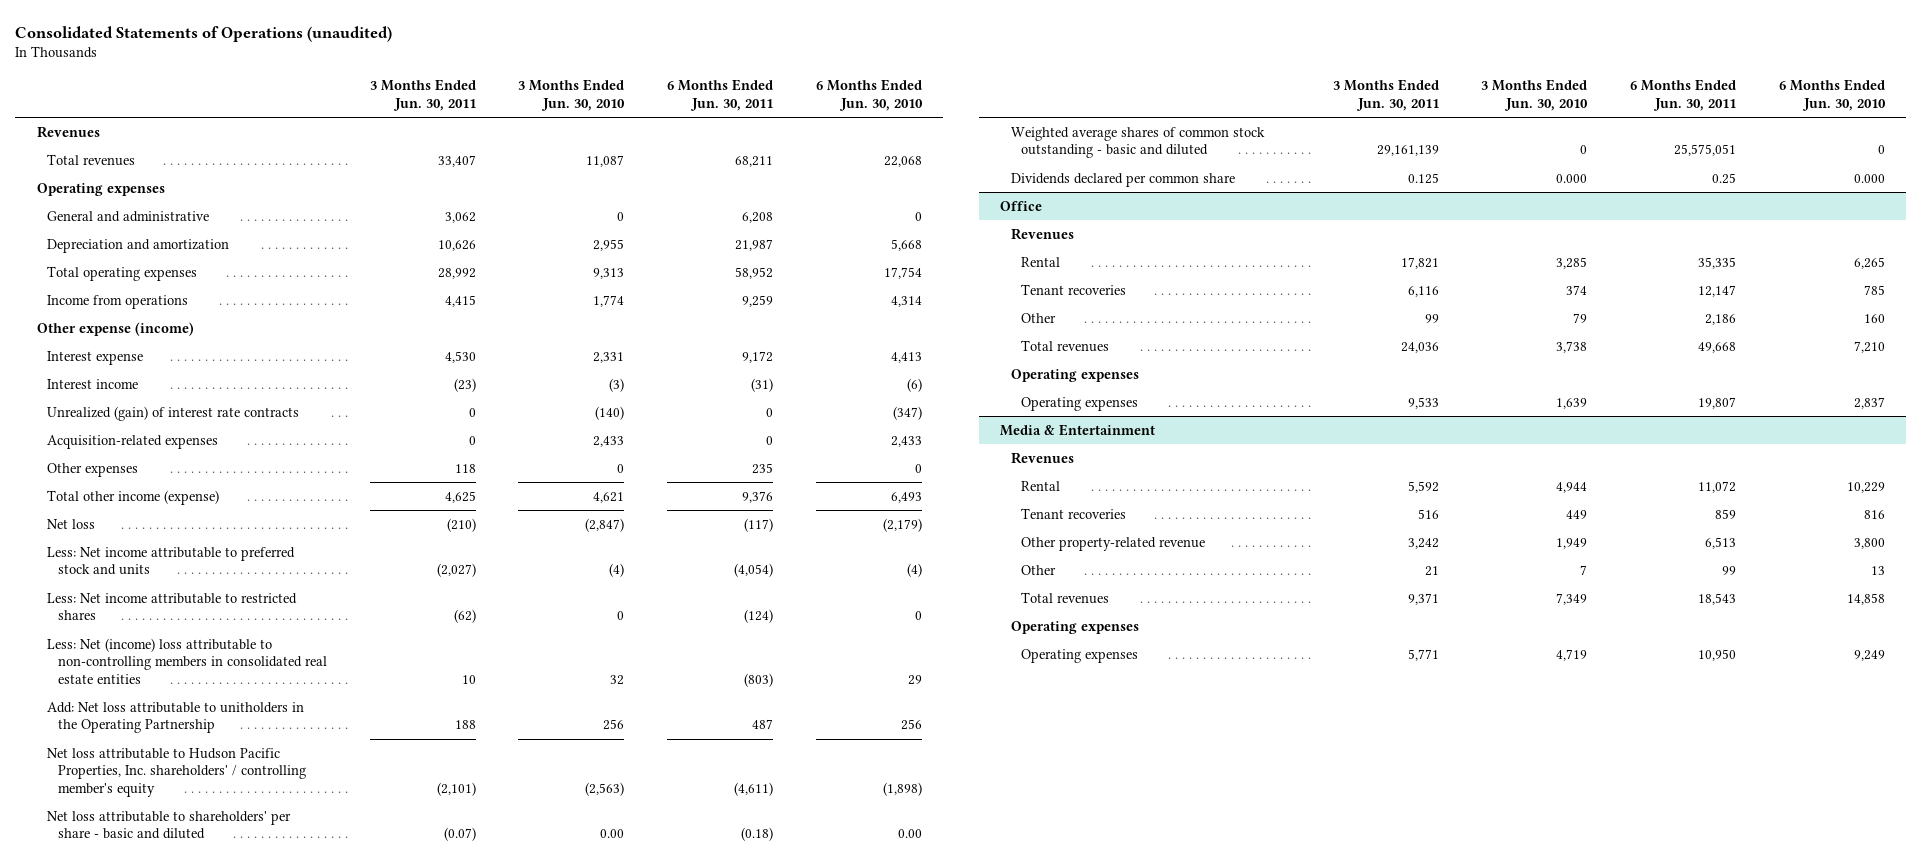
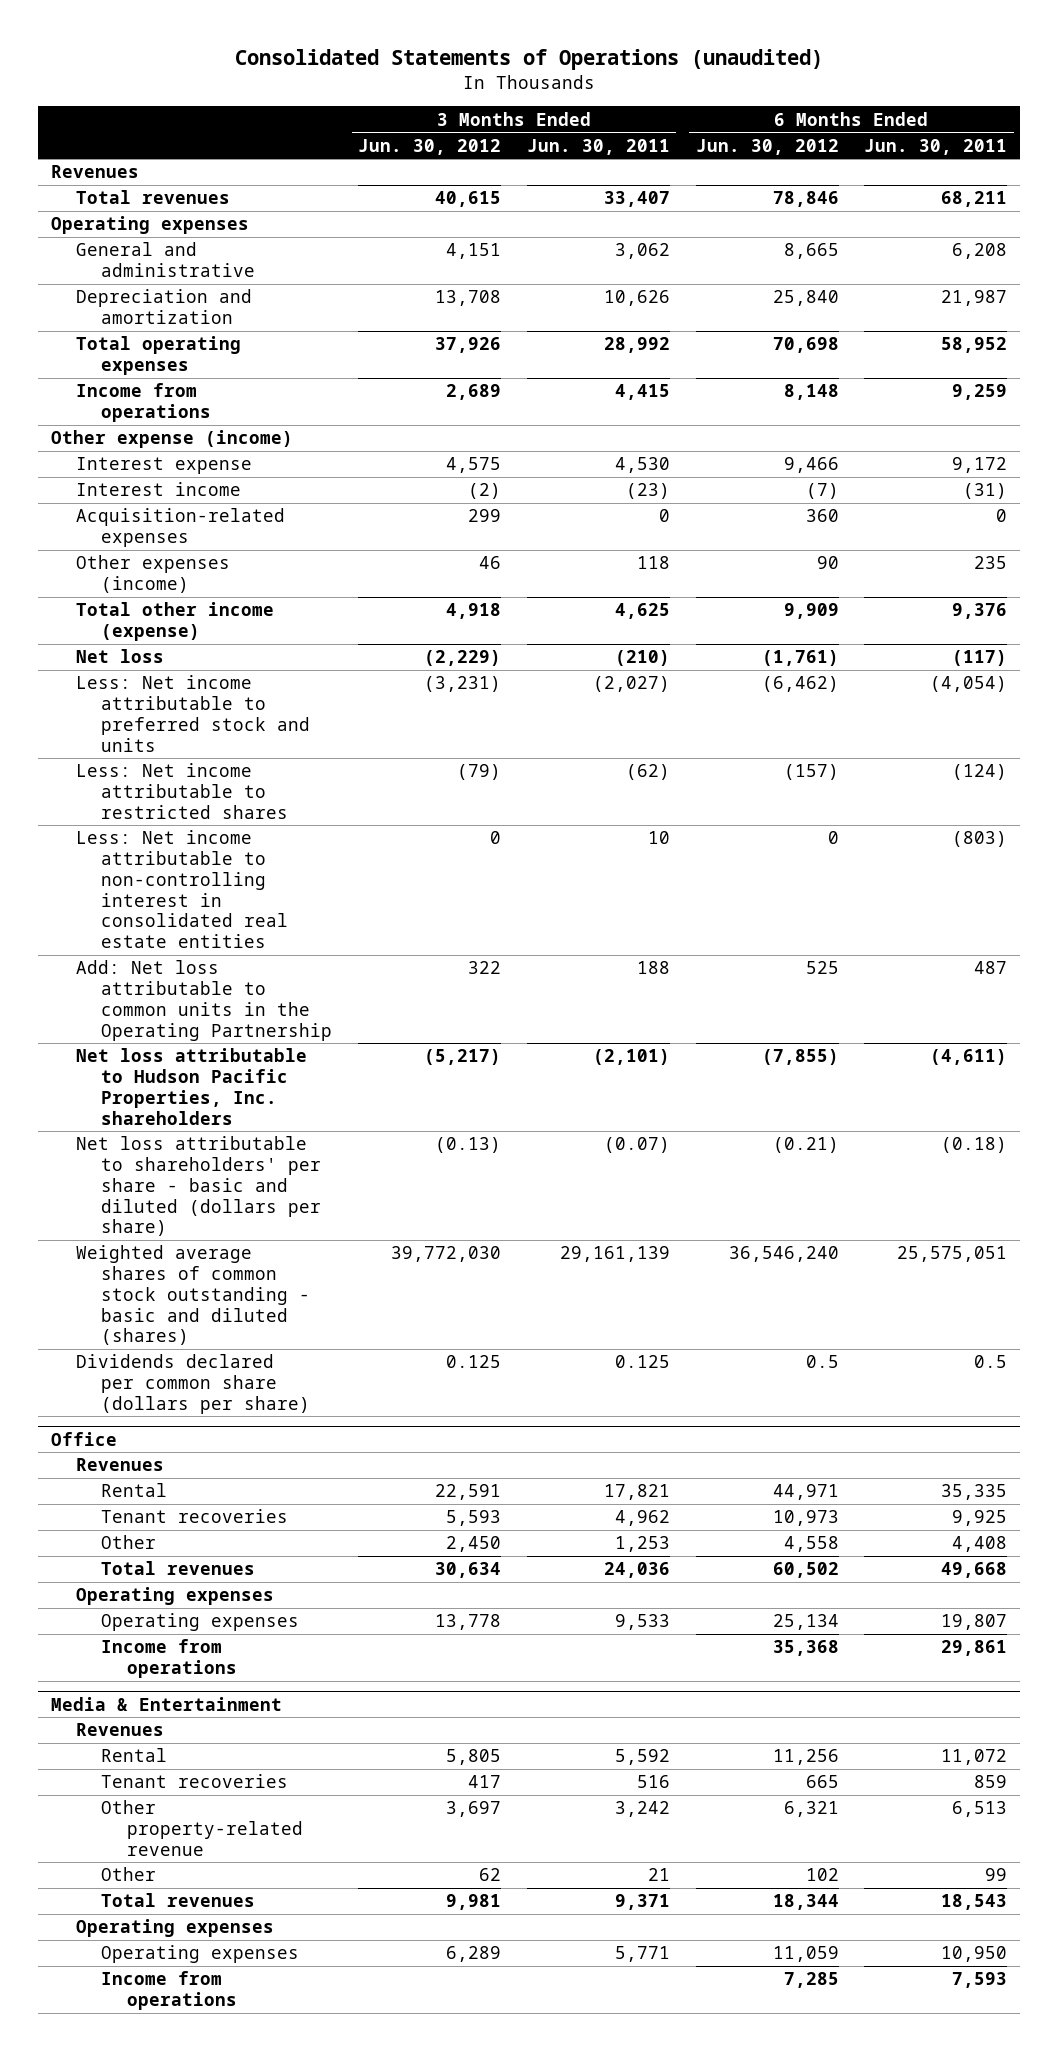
[518,79,626,111] 3 Months Ended Jun. 30, 2010 -> none
[815,79,923,111] 6 Months Ended Jun. 30, 2010 -> none
none -> [358,138,502,155] Jun. 30, 2012
none -> [695,138,839,155] Jun. 30, 2012
[47,405,300,421] Unrealized (gain) of interest rate contracts -> none
[47,462,139,477] Other expenses -> [76,555,231,594] Other expenses (income)
[47,637,327,684] Less: Net (income) loss attributable to non-controlling members in consolidated real estate entities -> [76,830,289,949] Less: Net income attributable to non-controlling interest in consolidated real estate entities
[47,701,305,734] Add: Net loss attributable to unitholders in the Operating Partnership -> [76,960,333,1041] Add: Net loss attributable to common units in the Operating Partnership
[47,747,306,797] Net loss attributable to Hudson Pacific Properties, Inc. shareholders' / controlling member's equity -> [76,1048,308,1125] Net loss attributable to Hudson Pacific Properties, Inc. shareholders
[47,810,292,840] Net loss attributable to shareholders' per share - basic and diluted -> [76,1136,322,1237] Net loss attributable to shareholders' per share - basic and diluted (dollars per share)
[1010,126,1265,159] Weighted average shares of common stock outstanding - basic and diluted -> [76,1245,311,1346] Weighted average shares of common stock outstanding - basic and diluted (shares)
[1010,172,1235,187] Dividends declared per common share -> [76,1354,311,1414] Dividends declared per common share (dollars per share)
[1712,172,1737,184] 0.25 -> [974,1355,1008,1369] 0.5
[1407,285,1439,297] 6,116 -> [614,1510,670,1527] 4,962
[1698,284,1737,297] 12,147 -> [952,1510,1008,1527] 9,925
[1424,313,1439,323] 99 -> [614,1536,670,1553] 1,253
[1705,313,1737,325] 2,186 -> [952,1536,1008,1553] 4,408
none -> [101,1639,237,1679] Income from operations
none -> [101,1971,237,2011] Income from operations

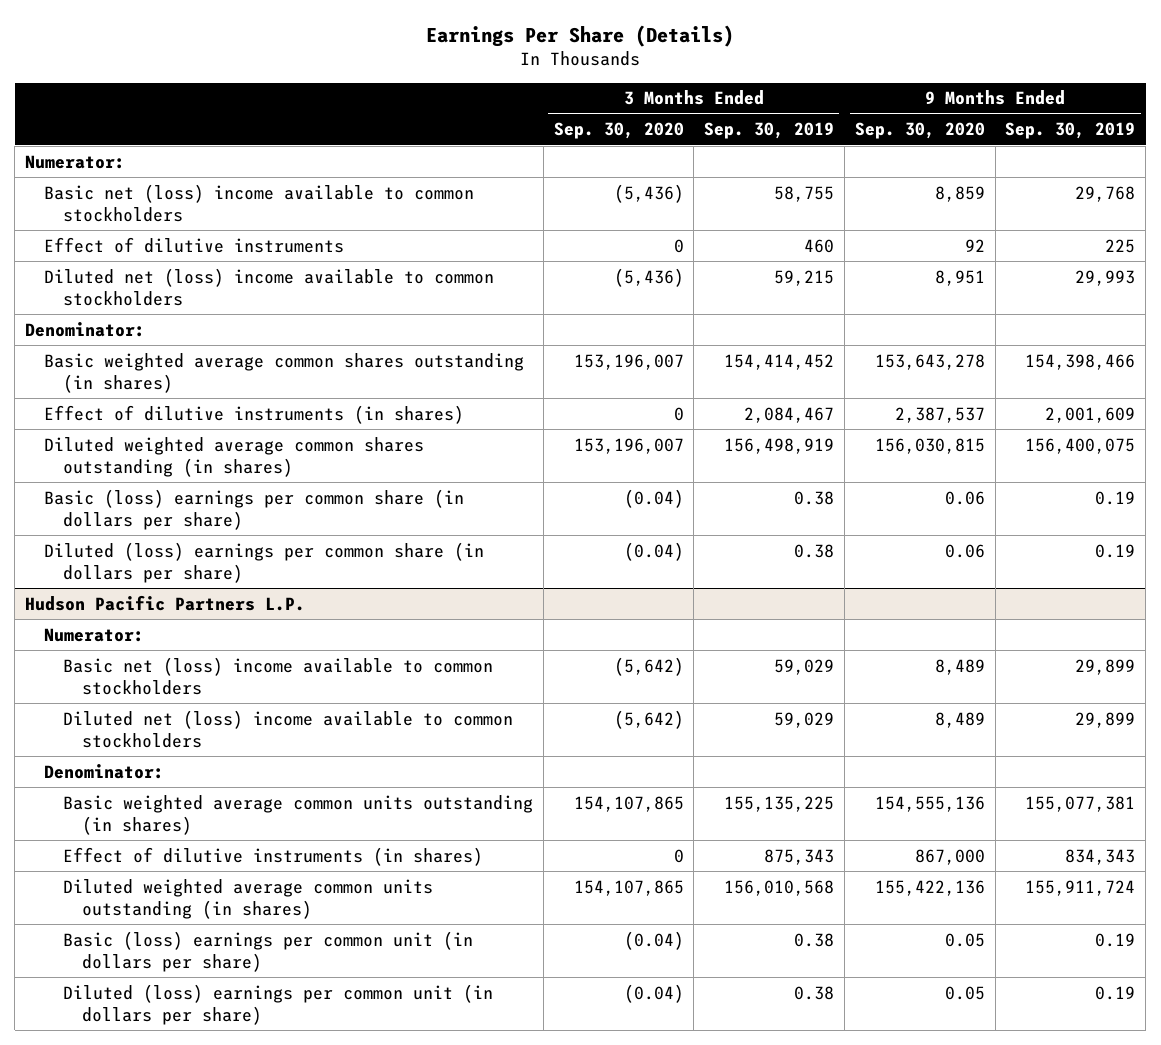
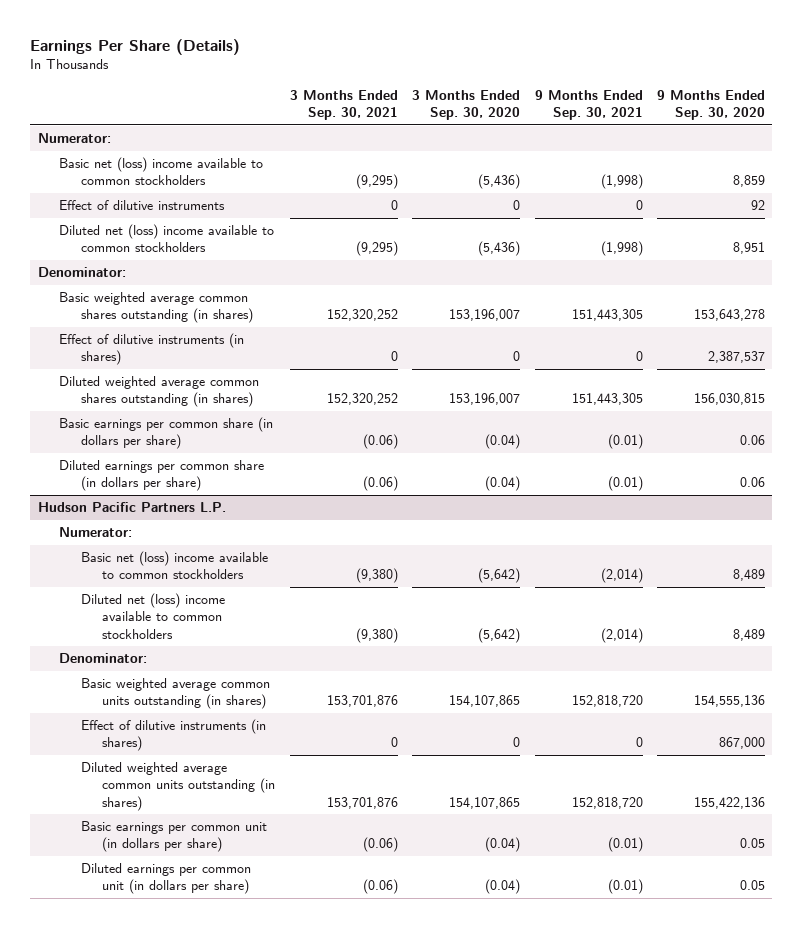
[704,122,835,140] Sep. 30, 2019 -> none
[1005,122,1136,140] Sep. 30, 2019 -> none
none -> [289,89,398,121] 3 Months Ended Sep. 30, 2021
none -> [534,89,643,121] 9 Months Ended Sep. 30, 2021
[44,488,465,530] Basic (loss) earnings per common share (in dollars per share) -> [59,417,274,450] Basic earnings per common share (in dollars per share)
[44,541,485,583] Diluted (loss) earnings per common share (in dollars per share) -> [59,460,265,492] Diluted earnings per common share (in dollars per share)
[62,930,473,972] Basic (loss) earnings per common unit (in dollars per share) -> [80,821,267,853] Basic earnings per common unit (in dollars per share)
[62,983,493,1025] Diluted (loss) earnings per common unit (in dollars per share) -> [80,863,251,895] Diluted earnings per common unit (in dollars per share)

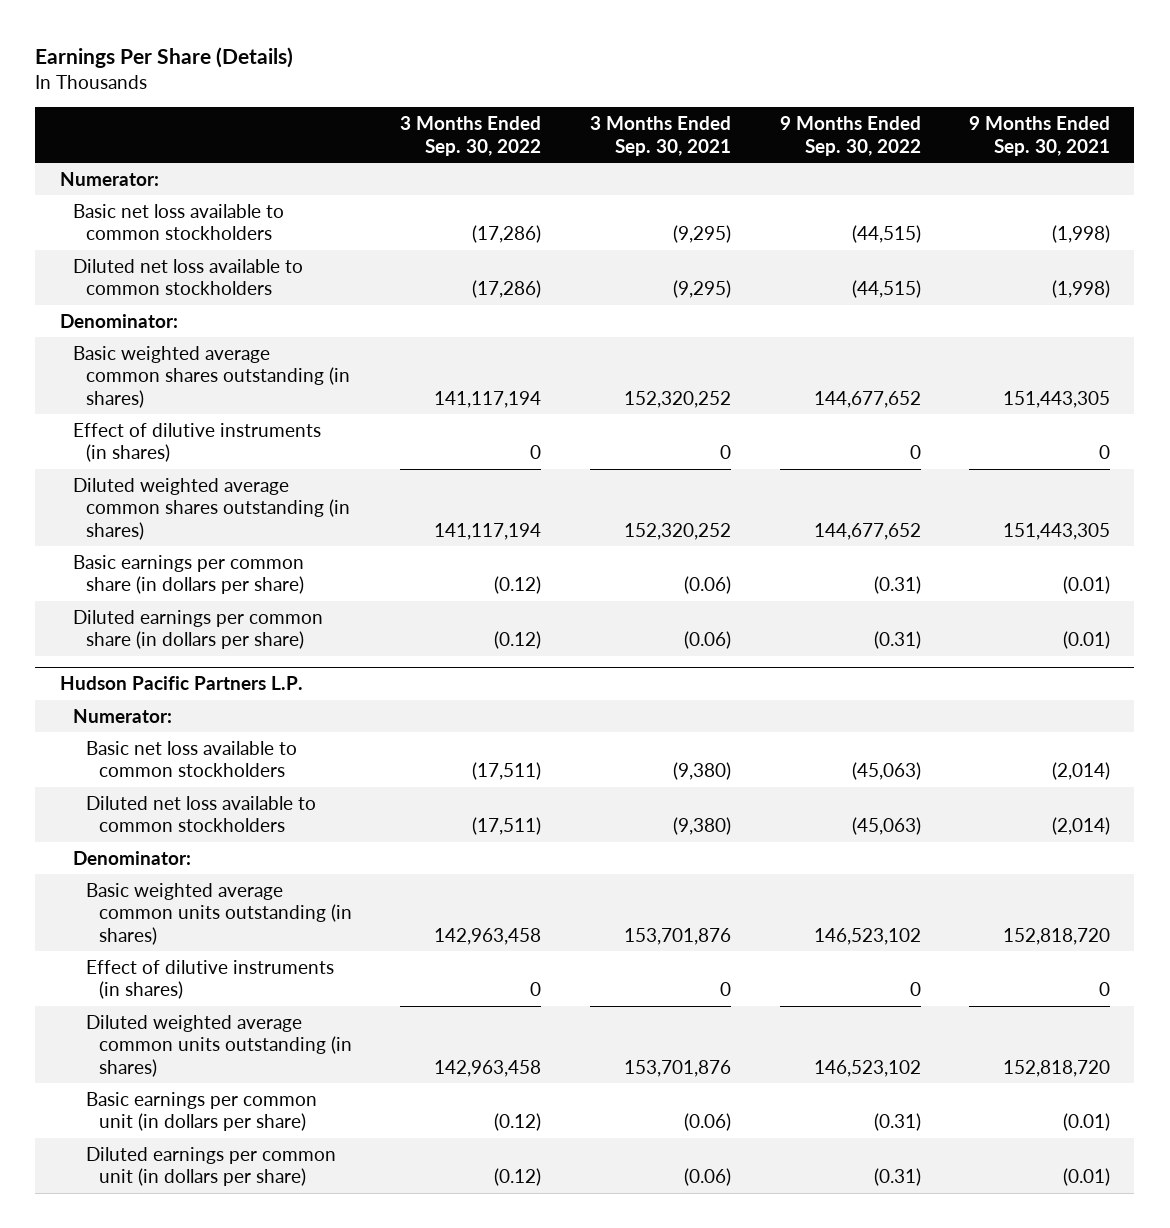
[412,89,521,121] 3 Months Ended Sep. 30, 2020 -> none
[657,89,766,121] 9 Months Ended Sep. 30, 2020 -> none
none -> [400,116,542,156] 3 Months Ended Sep. 30, 2022
none -> [779,116,921,156] 9 Months Ended Sep. 30, 2022
[59,200,226,211] Effect of dilutive instruments -> none
[59,157,264,186] Basic net (loss) income available to common stockholders -> [72,203,284,241] Basic net loss available to common stockholders
[59,224,275,253] Diluted net (loss) income available to common stockholders -> [72,258,303,296] Diluted net loss available to common stockholders
[80,551,268,580] Basic net (loss) income available to common stockholders -> [85,740,297,778] Basic net loss available to common stockholders
[80,593,225,639] Diluted net (loss) income available to common stockholders -> [85,795,316,833] Diluted net loss available to common stockholders

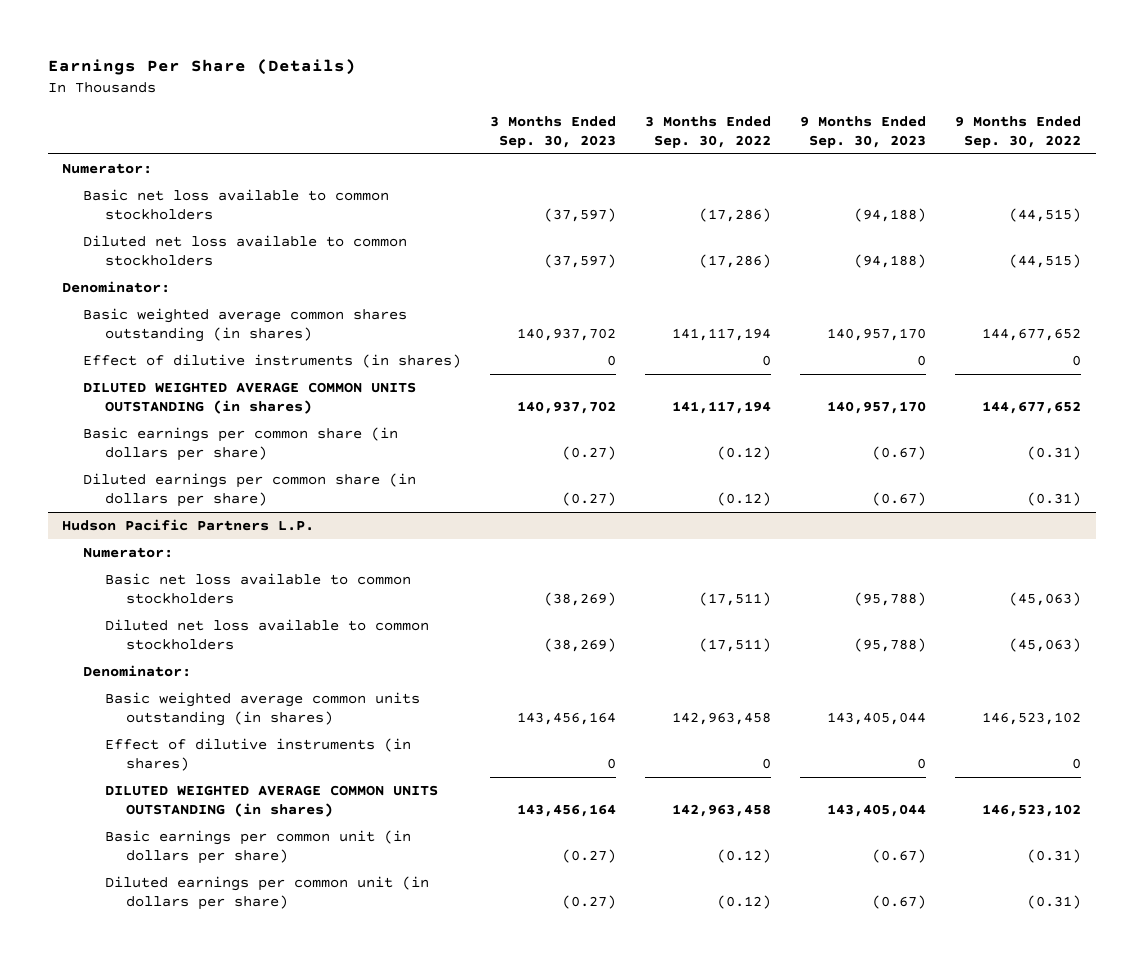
[590,116,732,156] 3 Months Ended Sep. 30, 2021 -> none
[969,116,1111,156] 9 Months Ended Sep. 30, 2021 -> none
none -> [490,115,617,148] 3 Months Ended Sep. 30, 2023
none -> [800,115,927,148] 9 Months Ended Sep. 30, 2023
[72,477,350,540] Diluted weighted average common shares outstanding (in shares) -> [83,382,417,415] DILUTED WEIGHTED AVERAGE COMMON UNITS OUTSTANDING (in shares)
[85,1014,352,1077] Diluted weighted average common units outstanding (in shares) -> [104,785,438,818] DILUTED WEIGHTED AVERAGE COMMON UNITS OUTSTANDING (in shares)

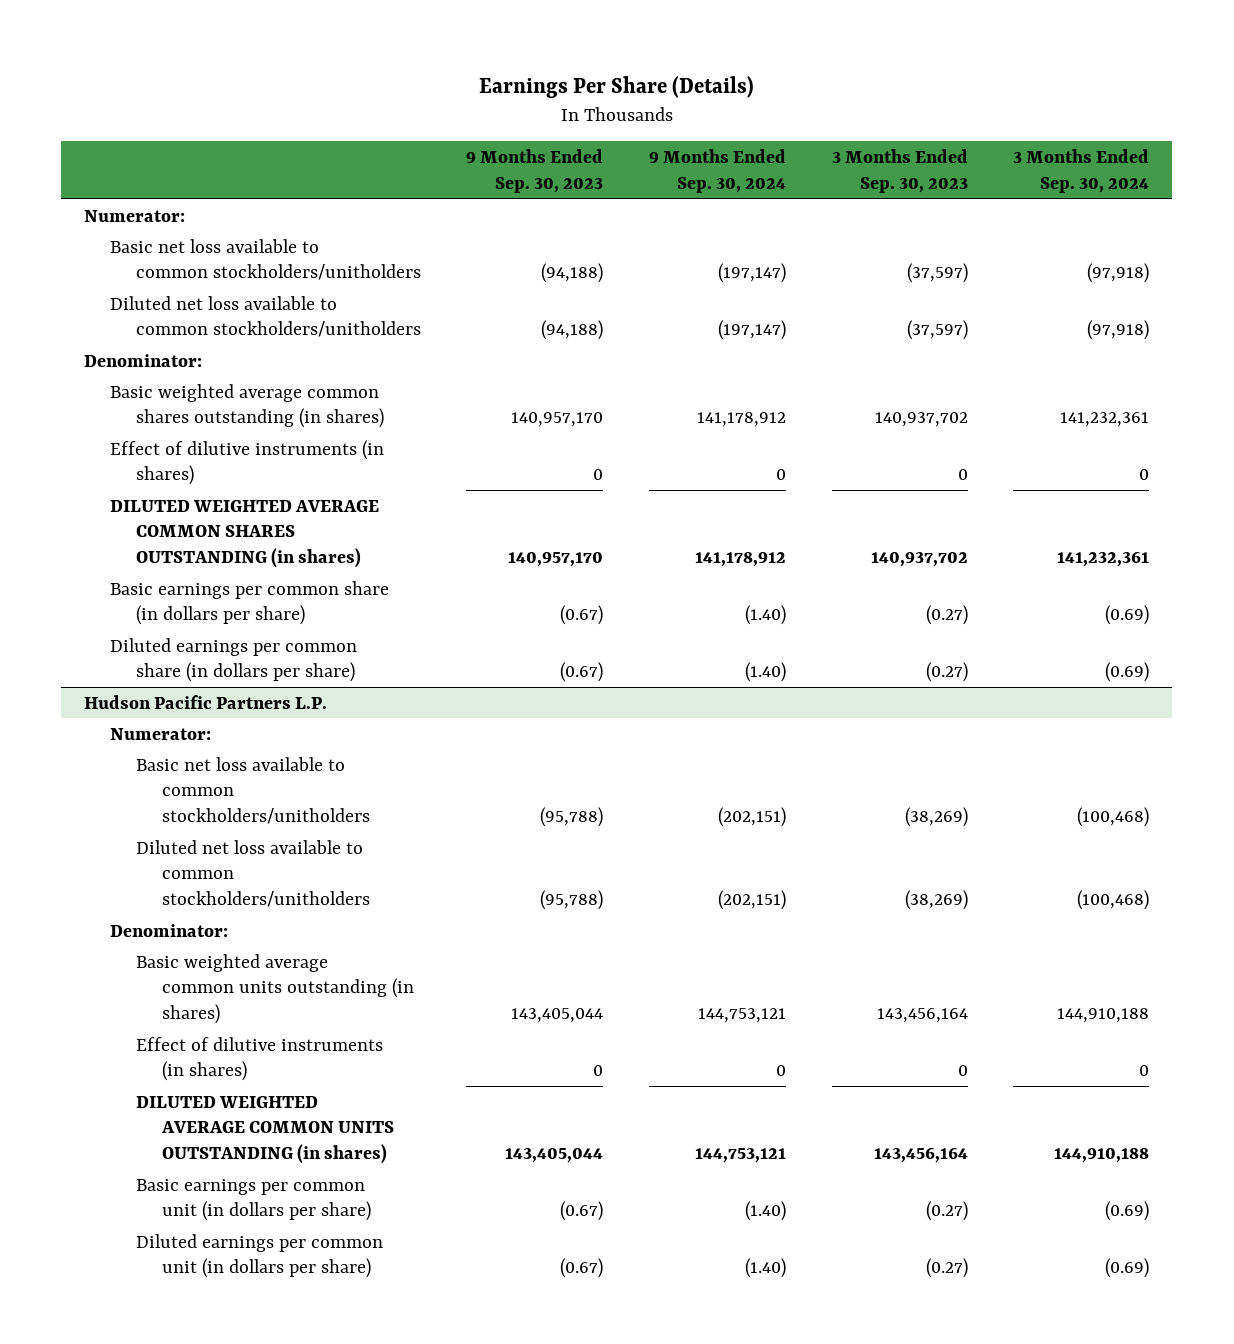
[645,115,772,148] 3 Months Ended Sep. 30, 2022 -> none
[955,115,1082,148] 9 Months Ended Sep. 30, 2022 -> none
none -> [649,149,787,193] 9 Months Ended Sep. 30, 2024
none -> [1013,149,1150,193] 3 Months Ended Sep. 30, 2024
[83,189,390,221] Basic net loss available to common stockholders -> [109,238,421,281] Basic net loss available to common stockholders/unitholders
[83,235,408,267] Diluted net loss available to common stockholders -> [109,295,421,338] Diluted net loss available to common stockholders/unitholders
[83,382,417,415] DILUTED WEIGHTED AVERAGE COMMON UNITS OUTSTANDING (in shares) -> [109,499,379,569] DILUTED WEIGHTED AVERAGE COMMON SHARES OUTSTANDING (in shares)
[104,573,411,605] Basic net loss available to common stockholders -> [135,756,370,825] Basic net loss available to common stockholders/unitholders
[104,619,429,651] Diluted net loss available to common stockholders -> [135,839,370,908] Diluted net loss available to common stockholders/unitholders

